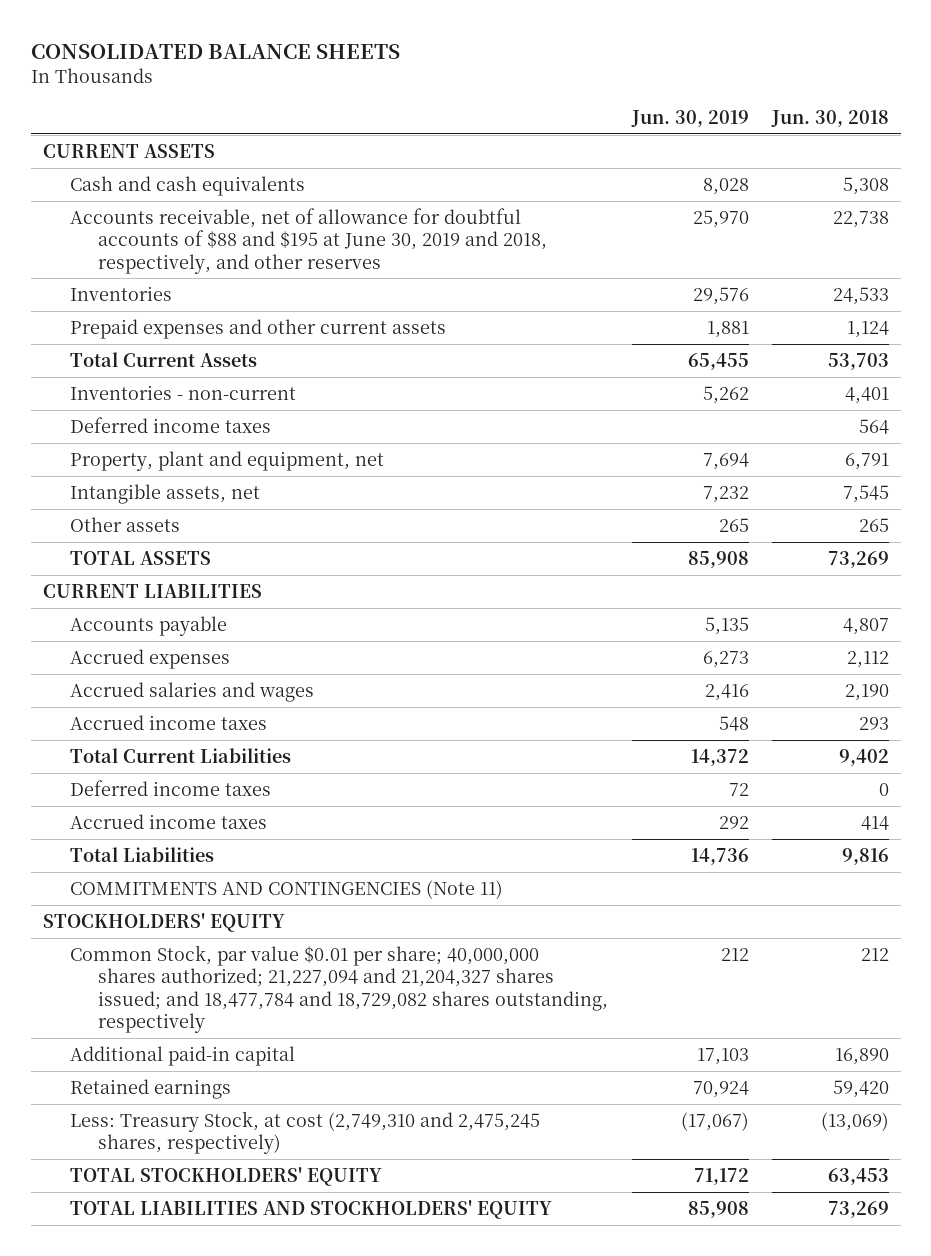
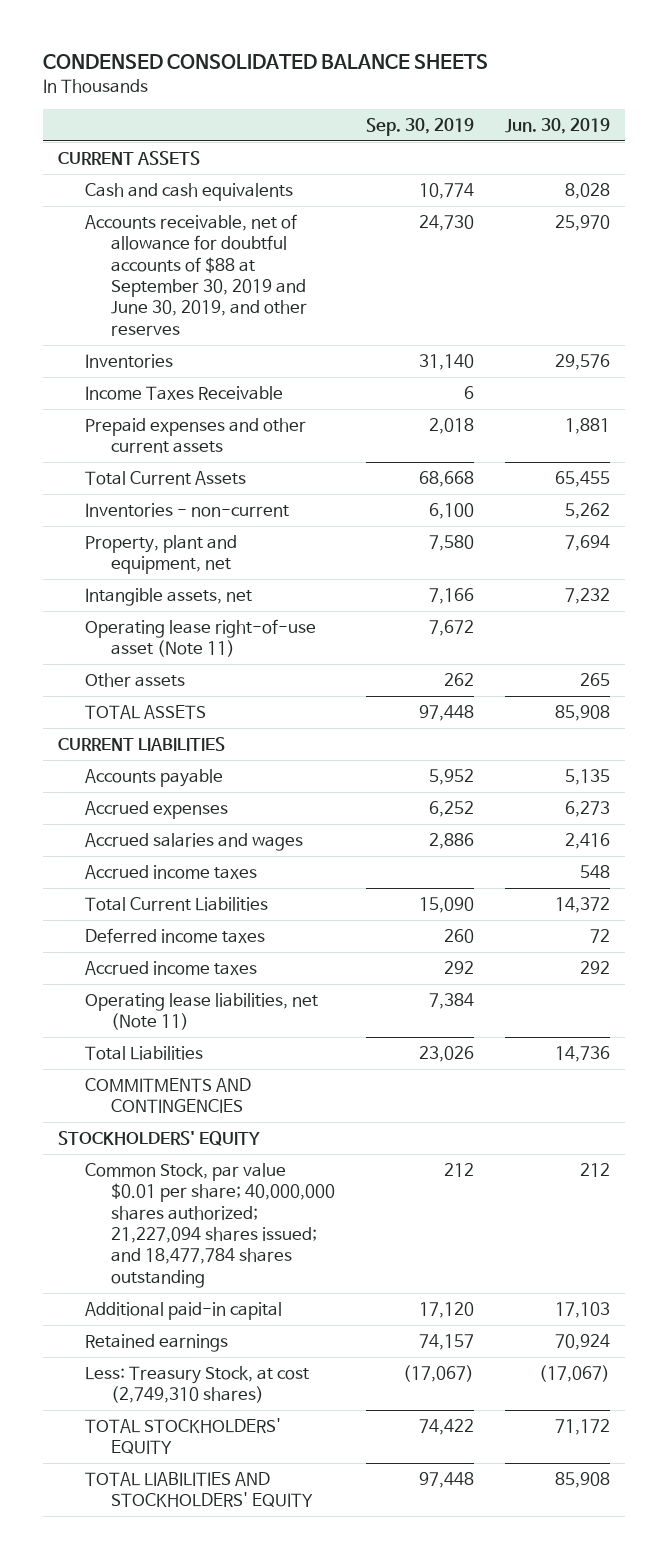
[30,43,400,59] CONSOLIDATED BALANCE SHEETS -> [42,54,488,70] CONDENSED CONSOLIDATED BALANCE SHEETS
[770,109,889,127] Jun. 30, 2018 -> none
none -> [365,117,474,136] Sep. 30, 2019
[70,207,548,274] Accounts receivable, net of allowance for doubtful accounts of $88 and $195 at June 30, 2019 and 2018, respectively, and other reserves -> [84,214,308,336] Accounts receivable, net of allowance for doubtful accounts of $88 at September 30, 2019 and June 30, 2019, and other reserves
none -> [84,386,283,401] Income Taxes Receivable
[70,416,272,433] Deferred income taxes -> none
none -> [84,619,316,658] Operating lease right-of-use asset (Note 11)
none -> [84,993,318,1031] Operating lease liabilities, net (Note 11)
[70,879,504,899] COMMITMENTS AND CONTINGENCIES (Note 11) -> [84,1078,251,1114] COMMITMENTS AND CONTINGENCIES
[70,944,609,1034] Common Stock, par value $0.01 per share; 40,000,000 shares authorized; 21,227,094 and 21,204,327 shares issued; and 18,477,784 and 18,729,082 shares outstanding, respectively -> [84,1163,336,1288] Common Stock, par value $0.01 per share; 40,000,000 shares authorized; 21,227,094 shares issued; and 18,477,784 shares outstanding
[70,1110,541,1155] Less: Treasury Stock, at cost (2,749,310 and 2,475,245 shares, respectively) -> [84,1366,309,1404] Less: Treasury Stock, at cost (2,749,310 shares)

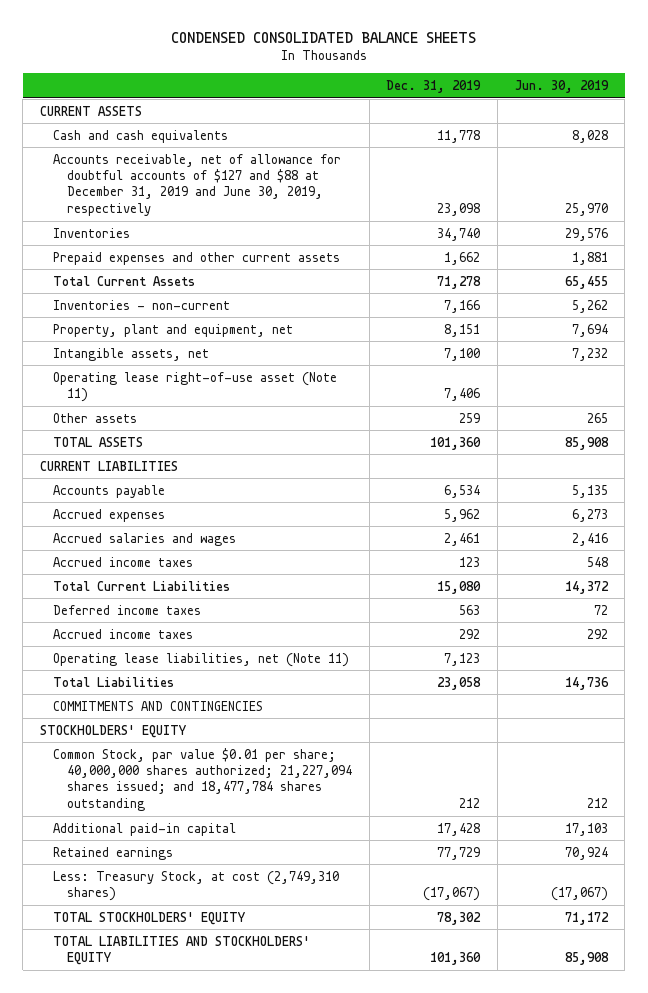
[365,117,474,136] Sep. 30, 2019 -> none
none -> [386,79,482,93] Dec. 31, 2019
[84,214,308,336] Accounts receivable, net of allowance for doubtful accounts of $88 at September 30, 2019 and June 30, 2019, and other reserves -> [53,153,342,216] Accounts receivable, net of allowance for doubtful accounts of $127 and $88 at December 31, 2019 and June 30, 2019, respectively
[84,386,283,401] Income Taxes Receivable -> none

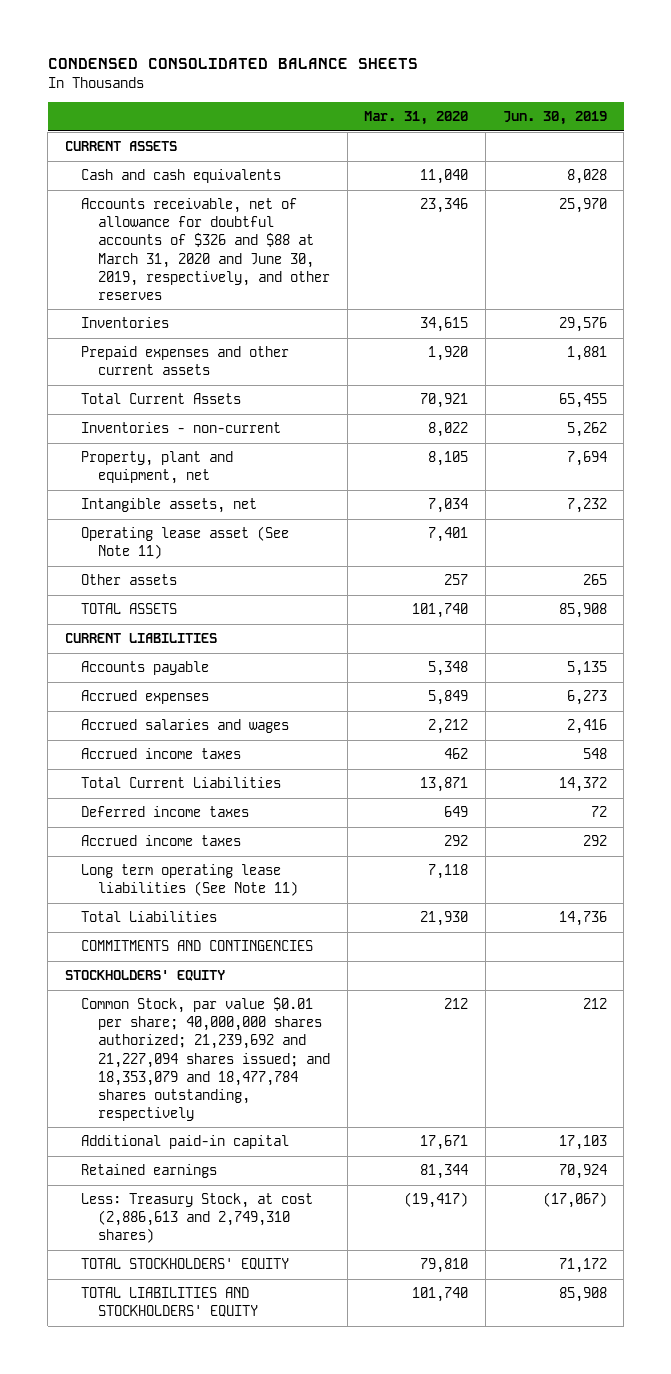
[386,79,482,93] Dec. 31, 2019 -> none
none -> [364,111,469,126] Mar. 31, 2020
[53,153,342,216] Accounts receivable, net of allowance for doubtful accounts of $127 and $88 at December 31, 2019 and June 30, 2019, respectively -> [81,198,330,300] Accounts receivable, net of allowance for doubtful accounts of $326 and $88 at March 31, 2020 and June 30, 2019, respectively, and other reserves
[53,371,338,403] Operating lease right-of-use asset (Note 11) -> [81,526,290,560] Operating lease asset (See Note 11)
[53,652,350,667] Operating lease liabilities, net (Note 11) -> [81,864,298,897] Long term operating lease liabilities (See Note 11)
[53,747,352,811] Common Stock, par value $0.01 per share; 40,000,000 shares authorized; 21,227,094 shares issued; and 18,477,784 shares outstanding -> [81,997,330,1121] Common Stock, par value $0.01 per share; 40,000,000 shares authorized; 21,239,692 and 21,227,094 shares issued; and 18,353,079 and 18,477,784 shares outstanding, respectively
[53,870,340,902] Less: Treasury Stock, at cost (2,749,310 shares) -> [81,1193,314,1244] Less: Treasury Stock, at cost (2,886,613 and 2,749,310 shares)

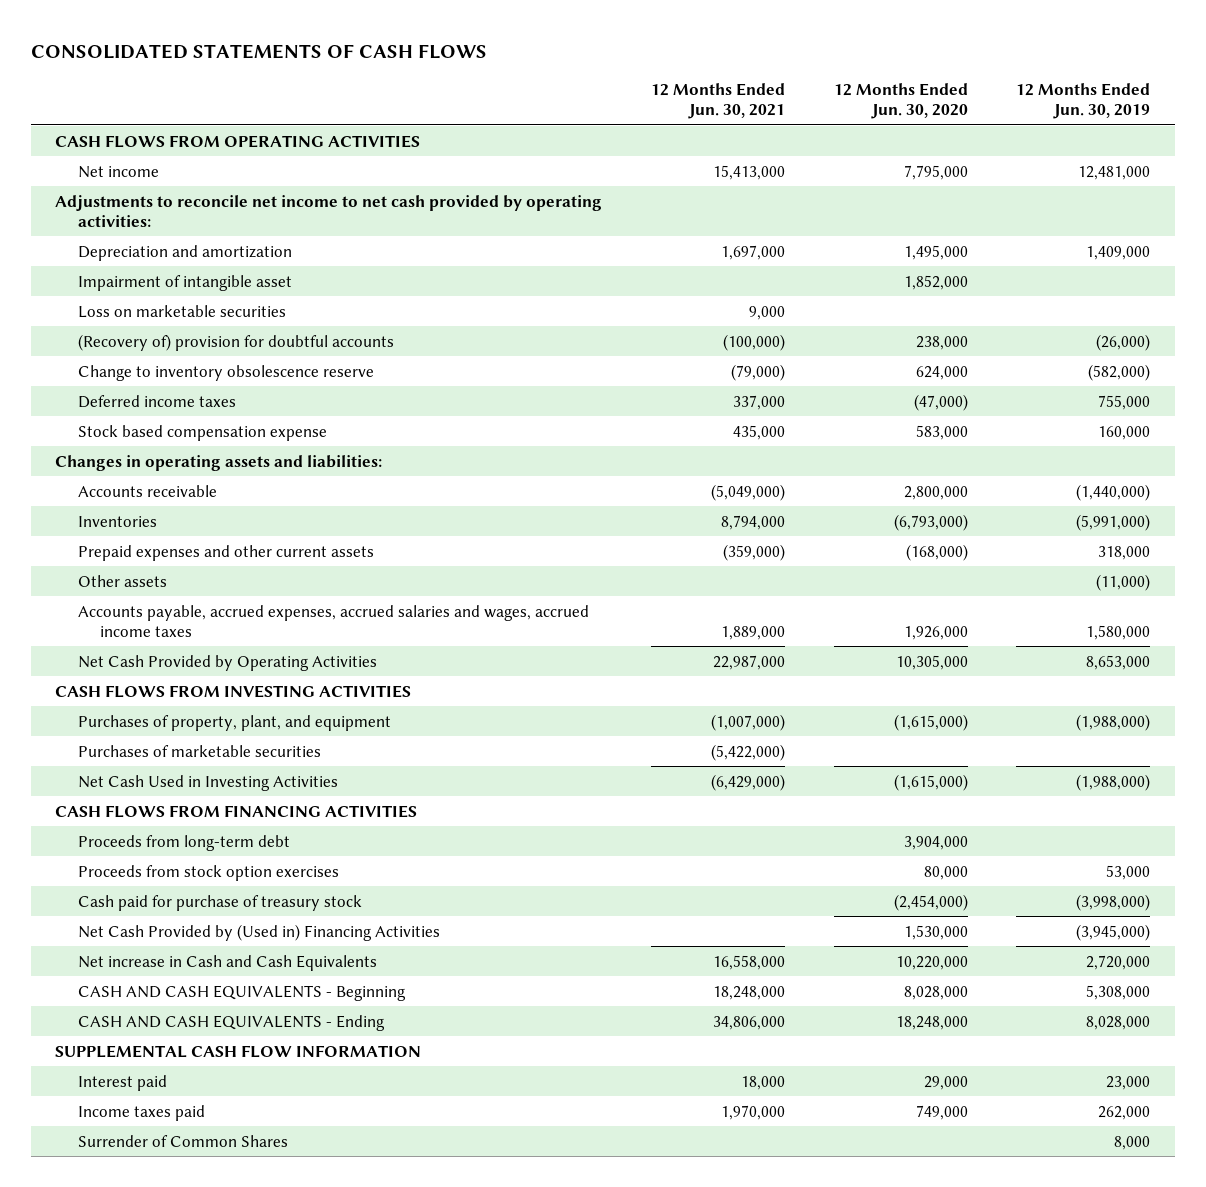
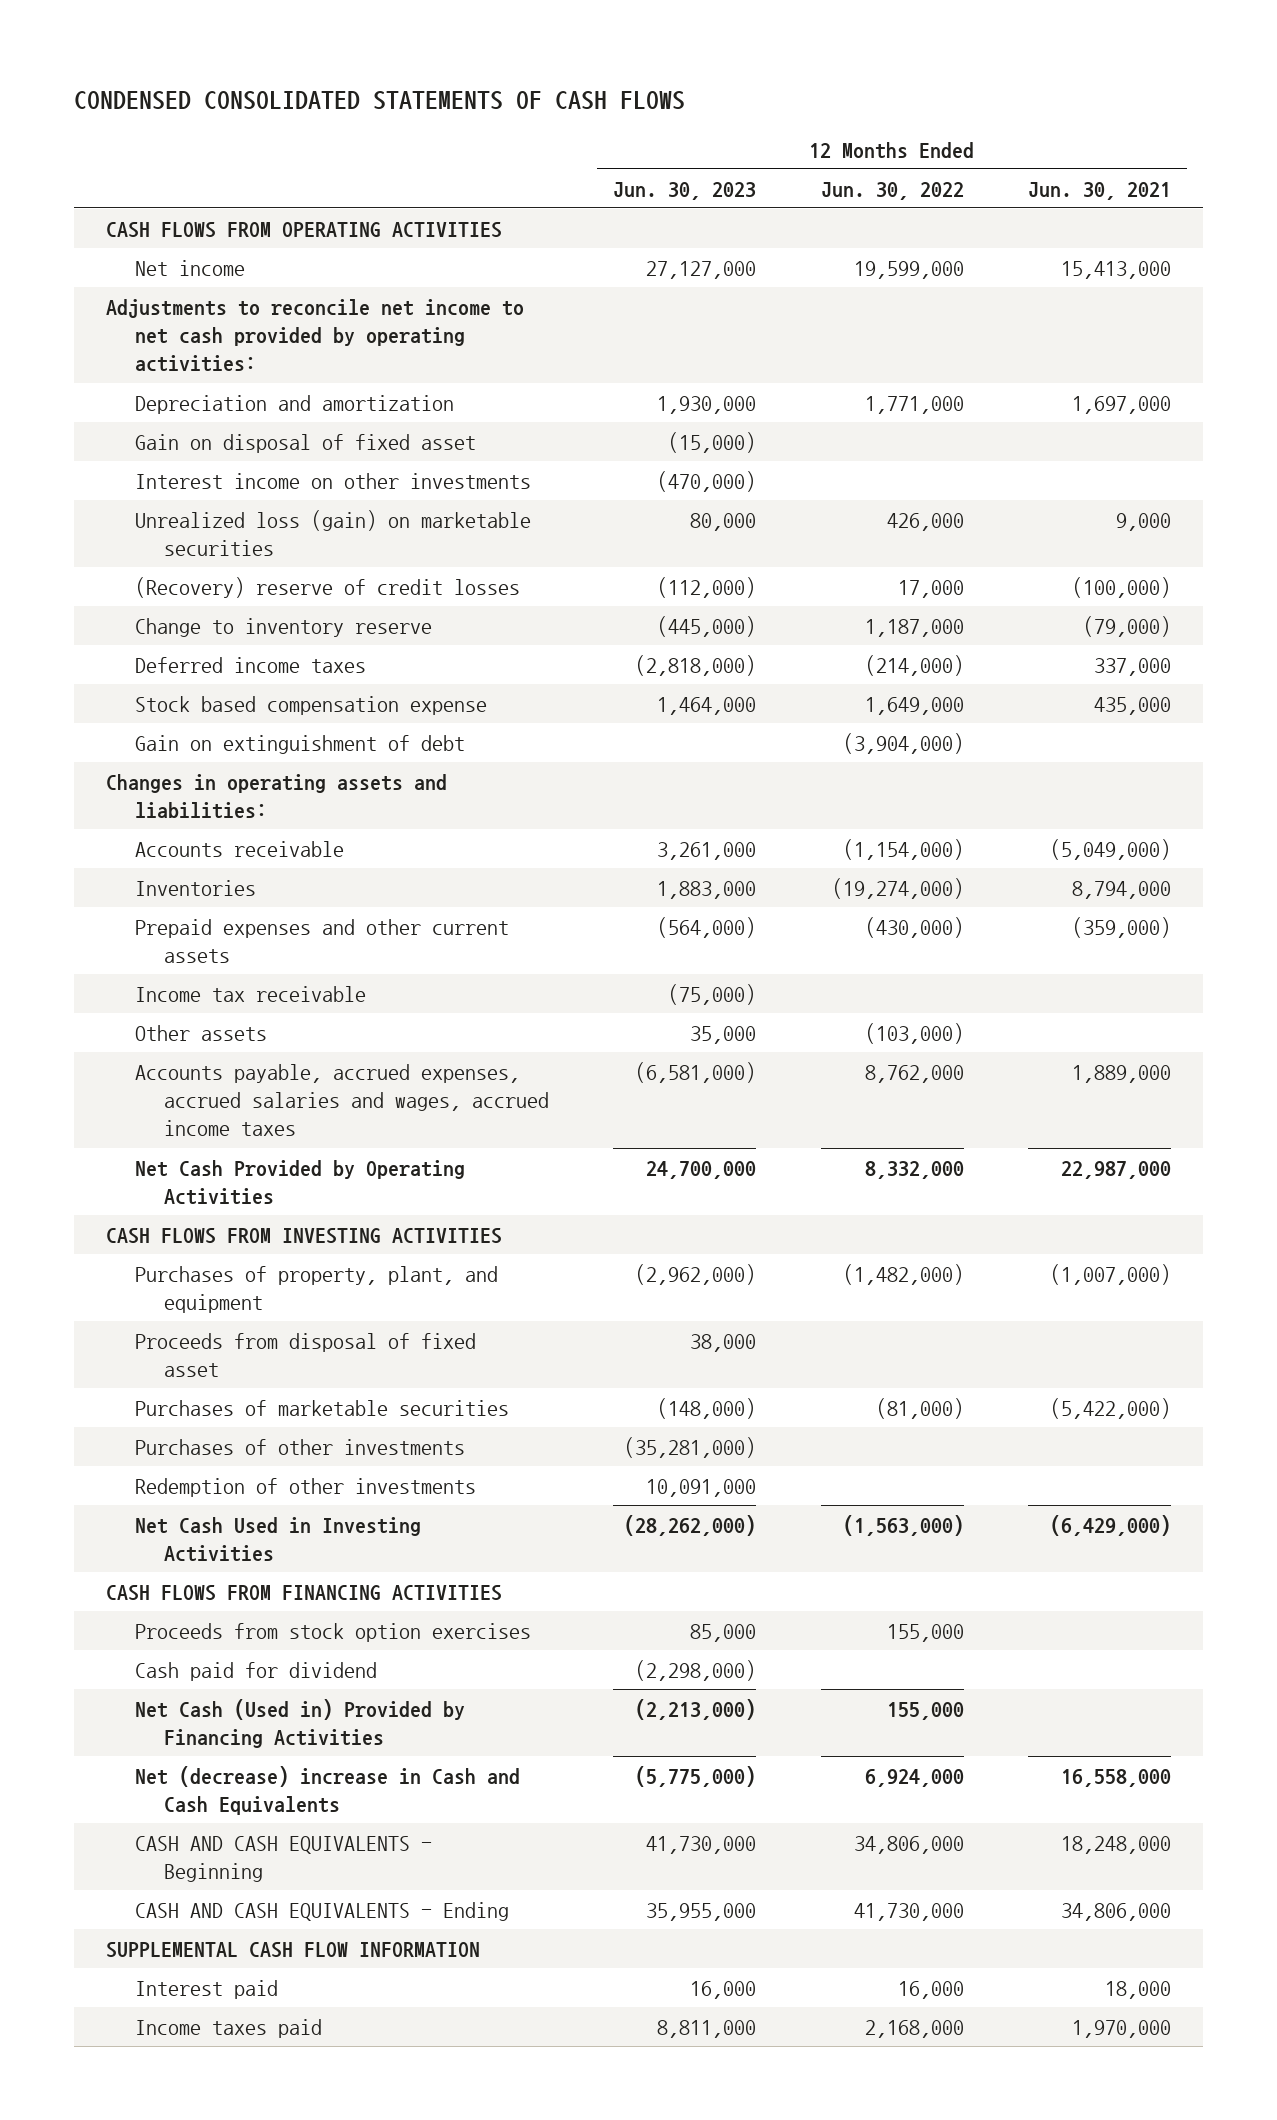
[31,43,488,59] CONSOLIDATED STATEMENTS OF CASH FLOWS -> [73,90,685,110] CONDENSED CONSOLIDATED STATEMENTS OF CASH FLOWS
[833,83,968,120] 12 Months Ended Jun. 30, 2020 -> none
[1016,83,1151,120] 12 Months Ended Jun. 30, 2019 -> none
none -> [613,181,757,200] Jun. 30, 2023
none -> [820,181,964,200] Jun. 30, 2022
[77,274,292,291] Impairment of intangible asset -> none
none -> [135,433,477,453] Gain on disposal of fixed asset
none -> [135,472,532,489] Interest income on other investments
[77,304,286,318] Loss on marketable securities -> [135,509,532,556] Unrealized loss (gain) on marketable securities
[77,333,394,351] (Recovery of) provision for doubtful accounts -> [135,576,521,598] (Recovery) reserve of credit losses
[77,364,374,381] Change to inventory obsolescence reserve -> [135,617,433,637] Change to inventory reserve
none -> [135,734,466,754] Gain on extinguishment of debt
none -> [135,985,367,1002] Income tax receivable
none -> [135,1332,477,1377] Proceeds from disposal of fixed asset
none -> [135,1438,466,1455] Purchases of other investments
none -> [135,1477,477,1497] Redemption of other investments
[77,834,290,851] Proceeds from long-term debt -> none
[77,894,362,911] Cash paid for purchase of treasury stock -> none
none -> [135,1661,378,1681] Cash paid for dividend
[77,923,440,941] Net Cash Provided by (Used in) Financing Activities -> [135,1698,466,1748] Net Cash (Used in) Provided by Financing Activities
[77,954,377,971] Net increase in Cash and Cash Equivalents -> [135,1765,521,1815] Net (decrease) increase in Cash and Cash Equivalents
[77,1134,288,1147] Surrender of Common Shares -> none

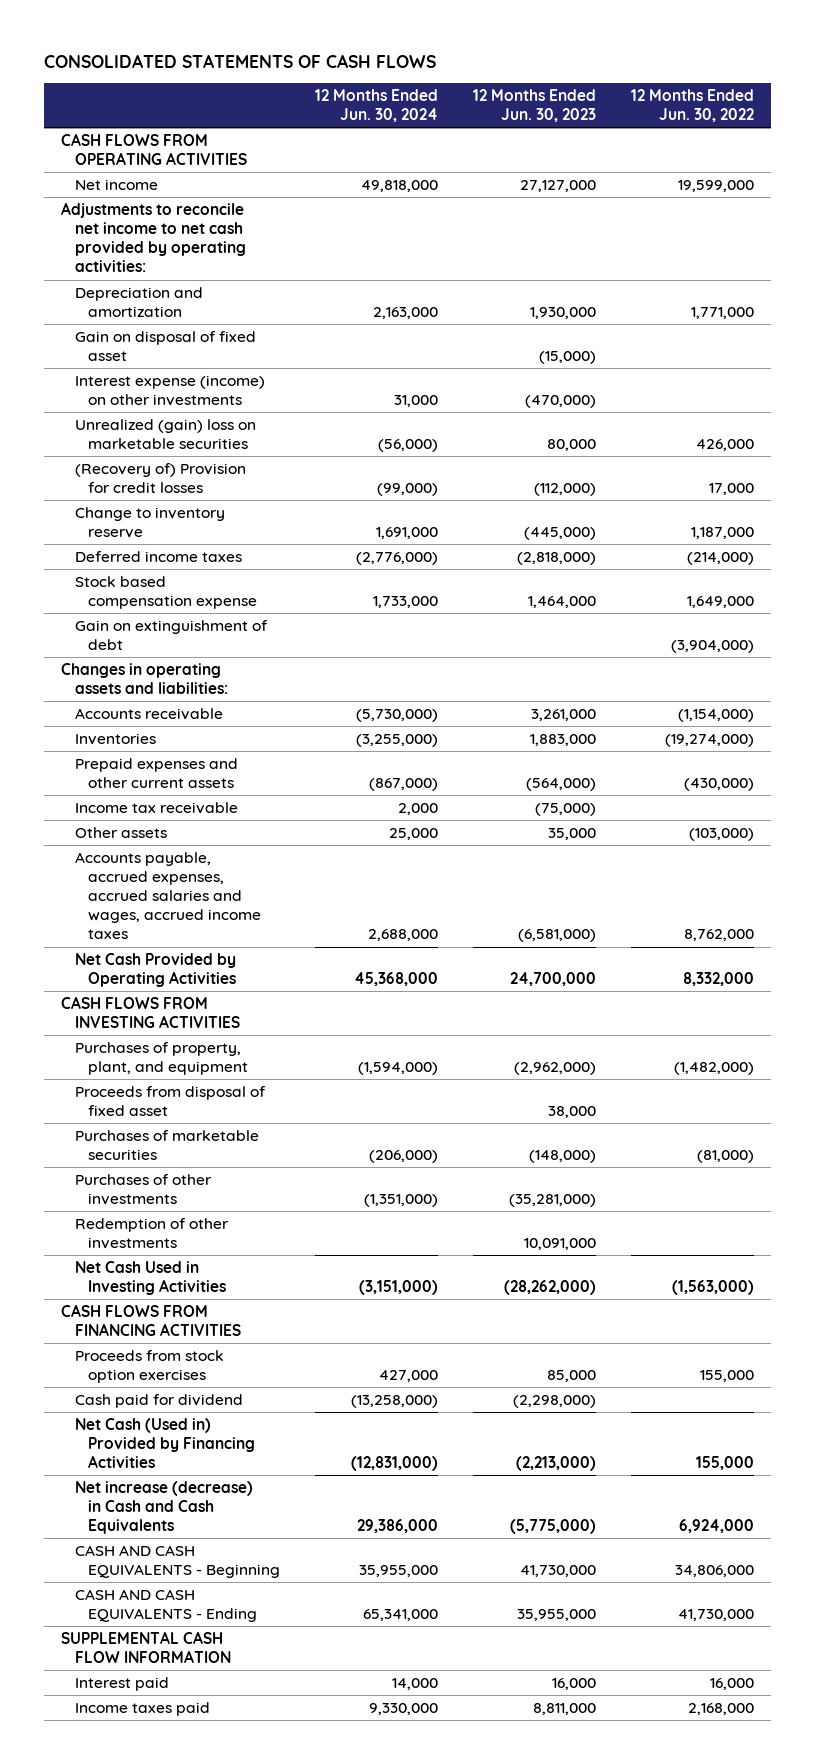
[73,90,685,110] CONDENSED CONSOLIDATED STATEMENTS OF CASH FLOWS -> [43,53,436,68] CONSOLIDATED STATEMENTS OF CASH FLOWS
[1027,181,1171,200] Jun. 30, 2021 -> none
none -> [315,89,439,123] 12 Months Ended Jun. 30, 2024
[135,472,532,489] Interest income on other investments -> [74,375,265,407] Interest expense (income) on other investments
[135,509,532,556] Unrealized loss (gain) on marketable securities -> [74,419,256,450] Unrealized (gain) loss on marketable securities
[135,576,521,598] (Recovery) reserve of credit losses -> [74,463,246,494] (Recovery of) Provision for credit losses
[135,1765,521,1815] Net (decrease) increase in Cash and Cash Equivalents -> [74,1481,253,1535] Net increase (decrease) in Cash and Cash Equivalents

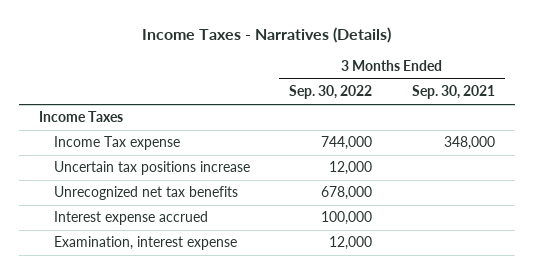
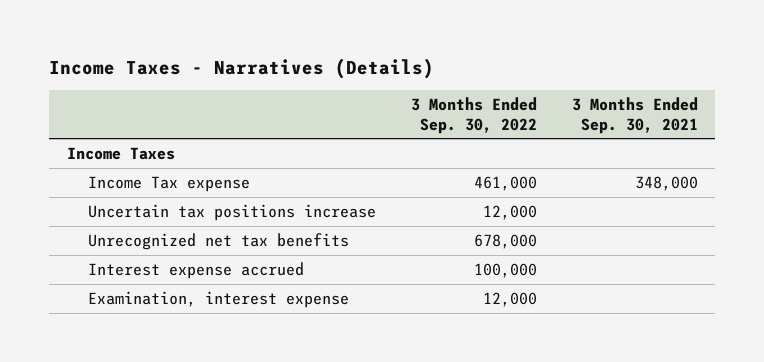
[321,136,373,151] 744,000 -> [473,176,537,192] 461,000

